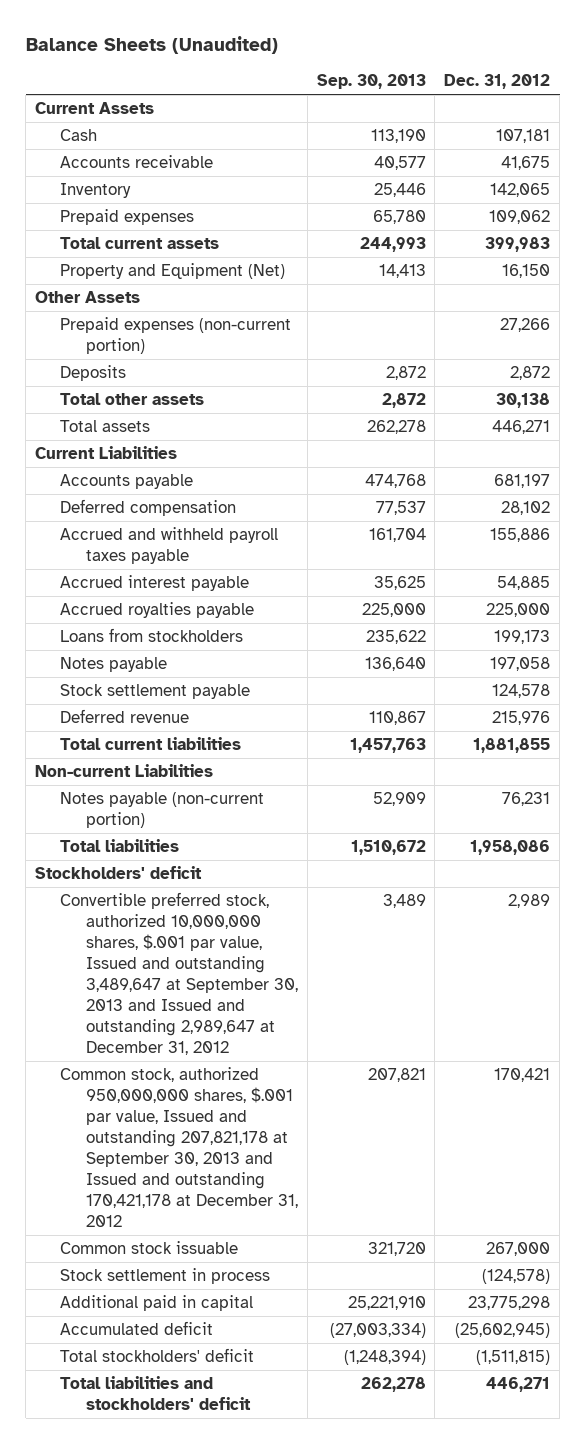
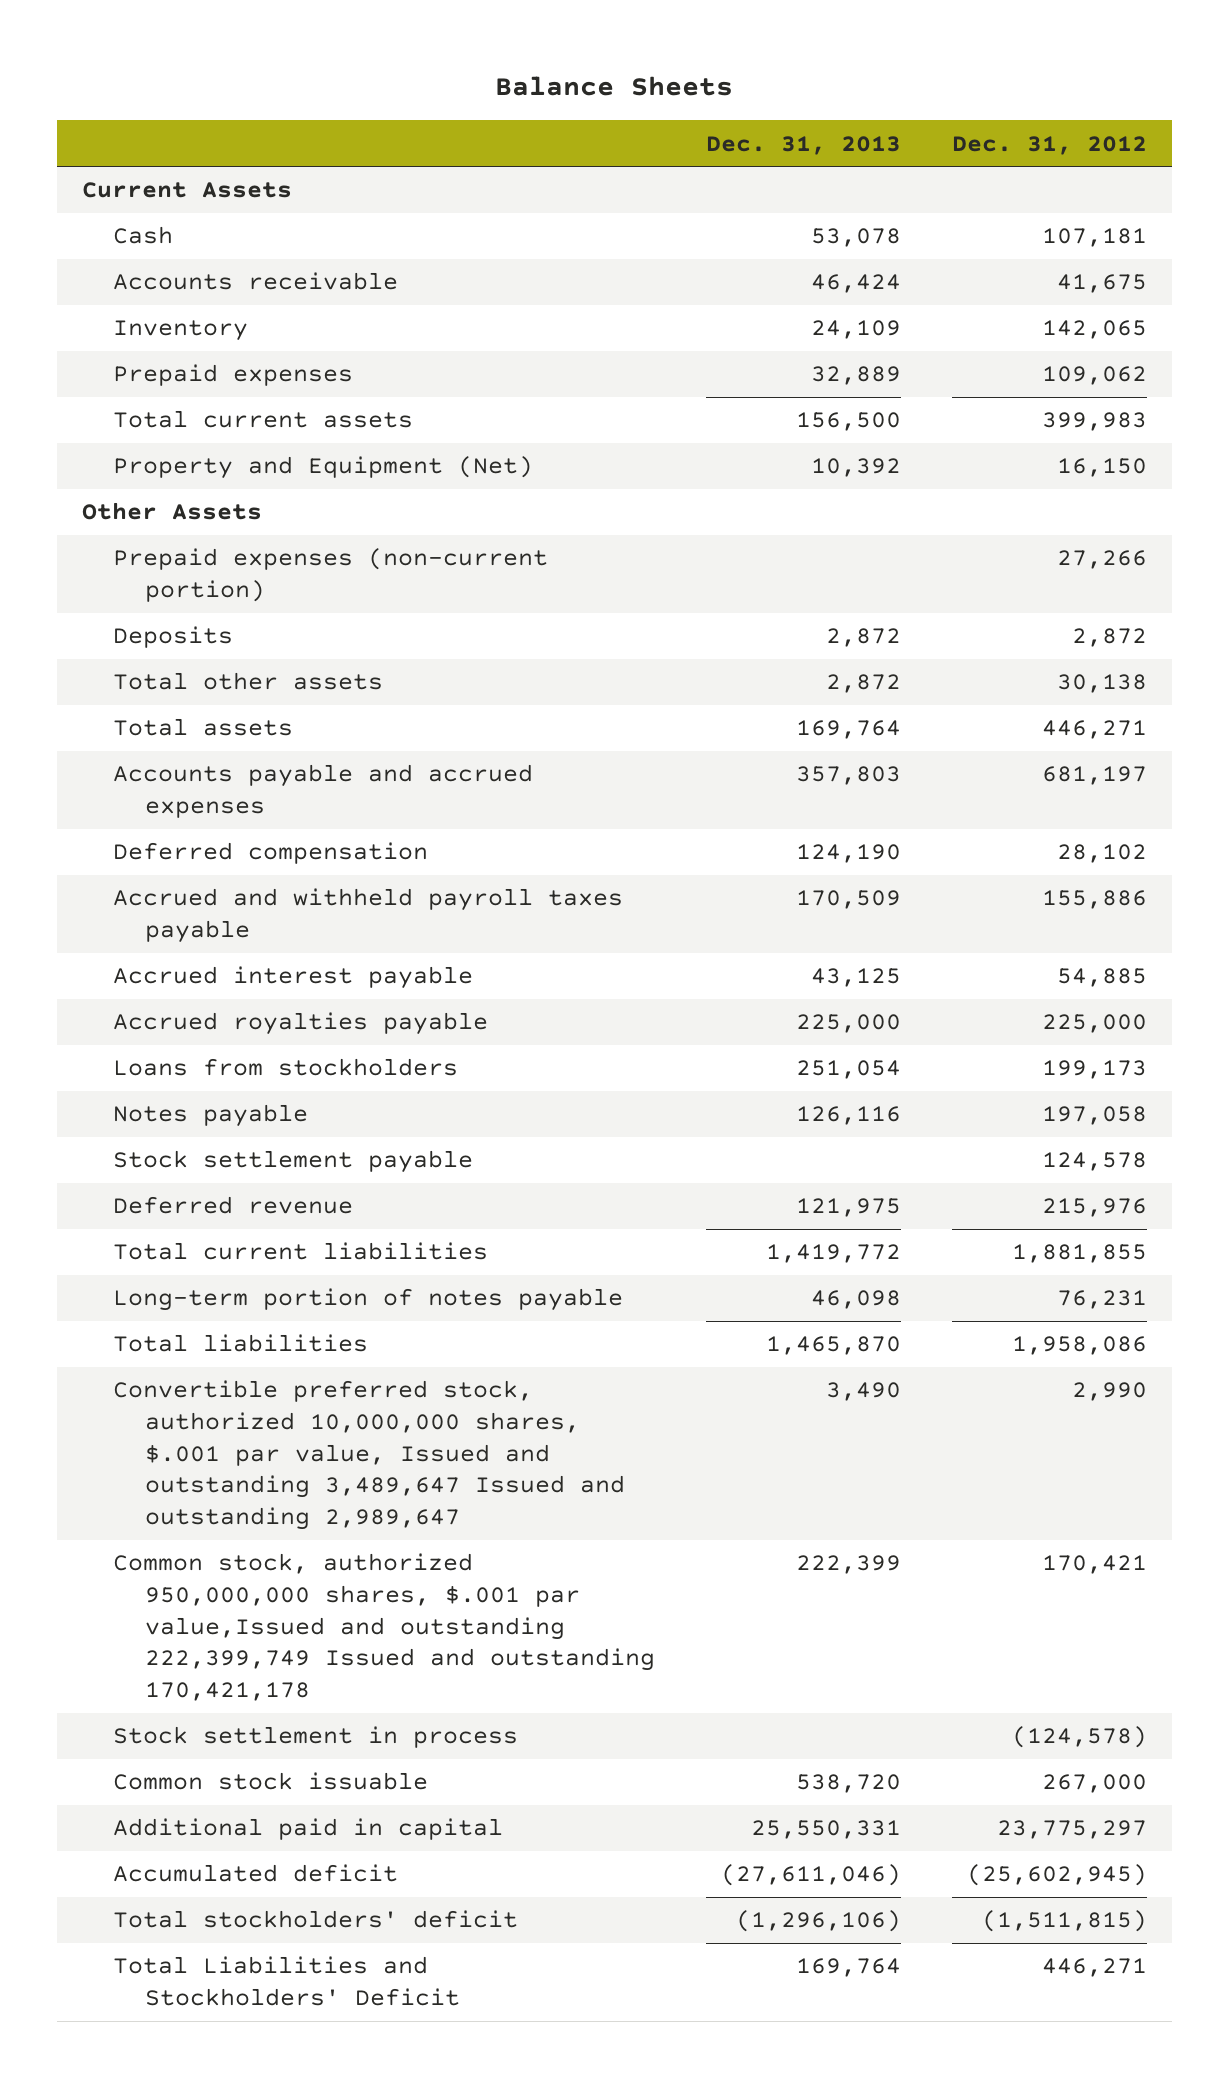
[25,36,278,55] Balance Sheets (Unaudited) -> [495,76,734,97] Balance Sheets
[316,74,426,90] Sep. 30, 2013 -> none
none -> [705,135,901,155] Dec. 31, 2013
[35,445,178,459] Current Liabilities -> none
[60,473,194,489] Accounts payable -> [113,764,534,819] Accounts payable and accrued expenses
[35,763,214,777] Non-current Liabilities -> none
[60,791,265,829] Notes payable (non-current portion) -> [113,1288,624,1312] Long-term portion of notes payable
[35,865,203,879] Stockholders' deficit -> none
[60,891,298,1056] Convertible preferred stock, authorized 10,000,000 shares, $.001 par value, Issued and outstanding 3,489,647 at September 30, 2013 and Issued and outstanding 2,989,647 at December 31, 2012 -> [113,1380,625,1531] Convertible preferred stock, authorized 10,000,000 shares, $.001 par value, Issued and outstanding 3,489,647 Issued and outstanding 2,989,647
[508,893,551,908] 2,989 -> [1071,1382,1147,1402] 2,990
[60,1066,298,1228] Common stock, authorized 950,000,000 shares, $.001 par value, Issued and outstanding 207,821,178 at September 30, 2013 and Issued and outstanding 170,421,178 at December 31, 2012 -> [113,1553,655,1702] Common stock, authorized 950,000,000 shares, $.001 par value,Issued and outstanding 222,399,749 Issued and outstanding 170,421,178
[60,1240,239,1254] Common stock issuable -> [113,1772,429,1791] Common stock issuable
[468,1295,551,1310] 23,775,298 -> [996,1820,1147,1840] 23,775,297
[60,1375,251,1411] Total liabilities and stockholders' deficit -> [113,1956,460,2007] Total Liabilities and Stockholders' Deficit

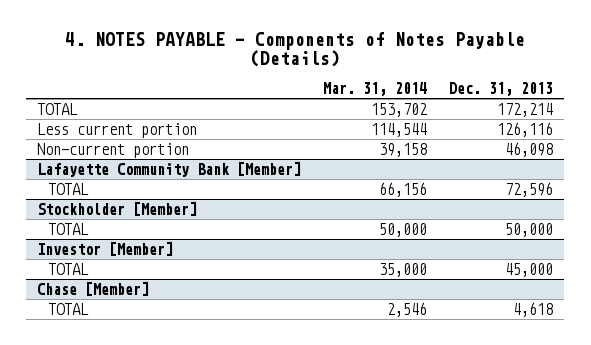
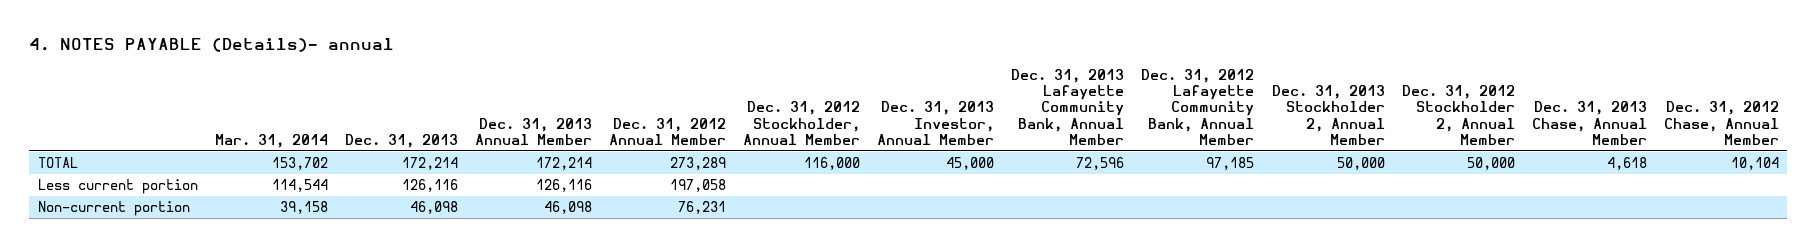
[65,31,526,68] 4. NOTES PAYABLE - Components of Notes Payable (Details) -> [29,38,395,53] 4. NOTES PAYABLE (Details)- annual
none -> [474,117,592,146] Dec. 31, 2013 Annual Member
none -> [609,117,727,146] Dec. 31, 2012 Annual Member
none -> [743,101,861,146] Dec. 31, 2012 Stockholder, Annual Member
none -> [877,101,995,146] Dec. 31, 2013 Investor, Annual Member
none -> [1011,68,1125,146] Dec. 31, 2013 Lafayette Community Bank, Annual Member
none -> [1141,68,1255,146] Dec. 31, 2012 Lafayette Community Bank, Annual Member
none -> [1271,85,1385,146] Dec. 31, 2013 Stockholder 2, Annual Member
none -> [1401,85,1515,146] Dec. 31, 2012 Stockholder 2, Annual Member
none -> [1531,101,1647,146] Dec. 31, 2013 Chase, Annual Member
none -> [1663,101,1779,146] Dec. 31, 2012 Chase, Annual Member
[37,160,302,177] Lafayette Community Bank [Member] -> none
[47,182,89,195] TOTAL -> none
[37,200,198,216] Stockholder [Member] -> none
[47,222,89,235] TOTAL -> none
[37,240,174,256] Investor [Member] -> none
[47,262,89,275] TOTAL -> none
[37,280,150,296] Chase [Member] -> none
[47,302,89,315] TOTAL -> none

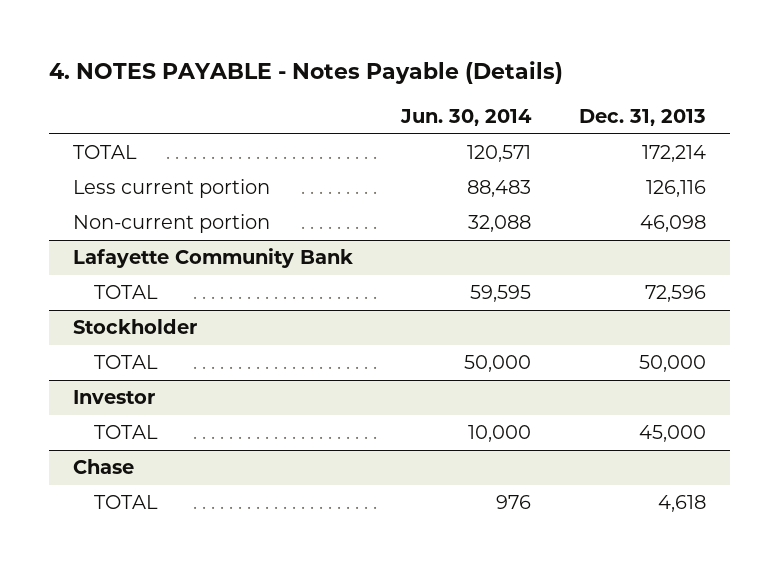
[29,38,395,53] 4. NOTES PAYABLE (Details)- annual -> [49,61,564,85] 4. NOTES PAYABLE - Notes Payable (Details)
[214,134,328,149] Mar. 31, 2014 -> none
[474,117,592,146] Dec. 31, 2013 Annual Member -> none
[609,117,727,146] Dec. 31, 2012 Annual Member -> none
[743,101,861,146] Dec. 31, 2012 Stockholder, Annual Member -> none
[877,101,995,146] Dec. 31, 2013 Investor, Annual Member -> none
[1011,68,1125,146] Dec. 31, 2013 Lafayette Community Bank, Annual Member -> none
[1141,68,1255,146] Dec. 31, 2012 Lafayette Community Bank, Annual Member -> none
[1271,85,1385,146] Dec. 31, 2013 Stockholder 2, Annual Member -> none
[1401,85,1515,146] Dec. 31, 2012 Stockholder 2, Annual Member -> none
[1531,101,1647,146] Dec. 31, 2013 Chase, Annual Member -> none
[1663,101,1779,146] Dec. 31, 2012 Chase, Annual Member -> none
none -> [400,108,533,126] Jun. 30, 2014
none -> [73,248,354,269] Lafayette Community Bank
none -> [93,285,158,300] TOTAL
none -> [73,319,198,335] Stockholder
none -> [93,355,158,370] TOTAL
none -> [73,390,156,405] Investor
none -> [93,425,158,440] TOTAL
none -> [73,459,135,475] Chase
none -> [93,495,158,510] TOTAL

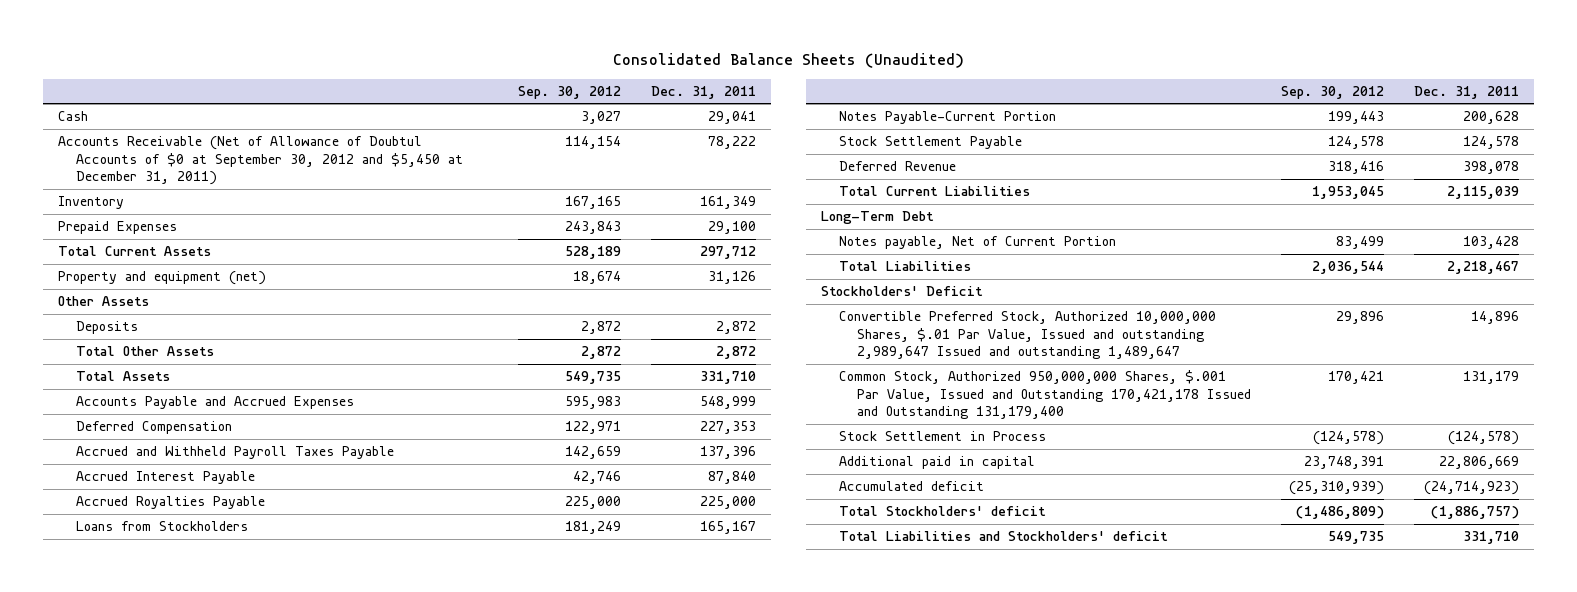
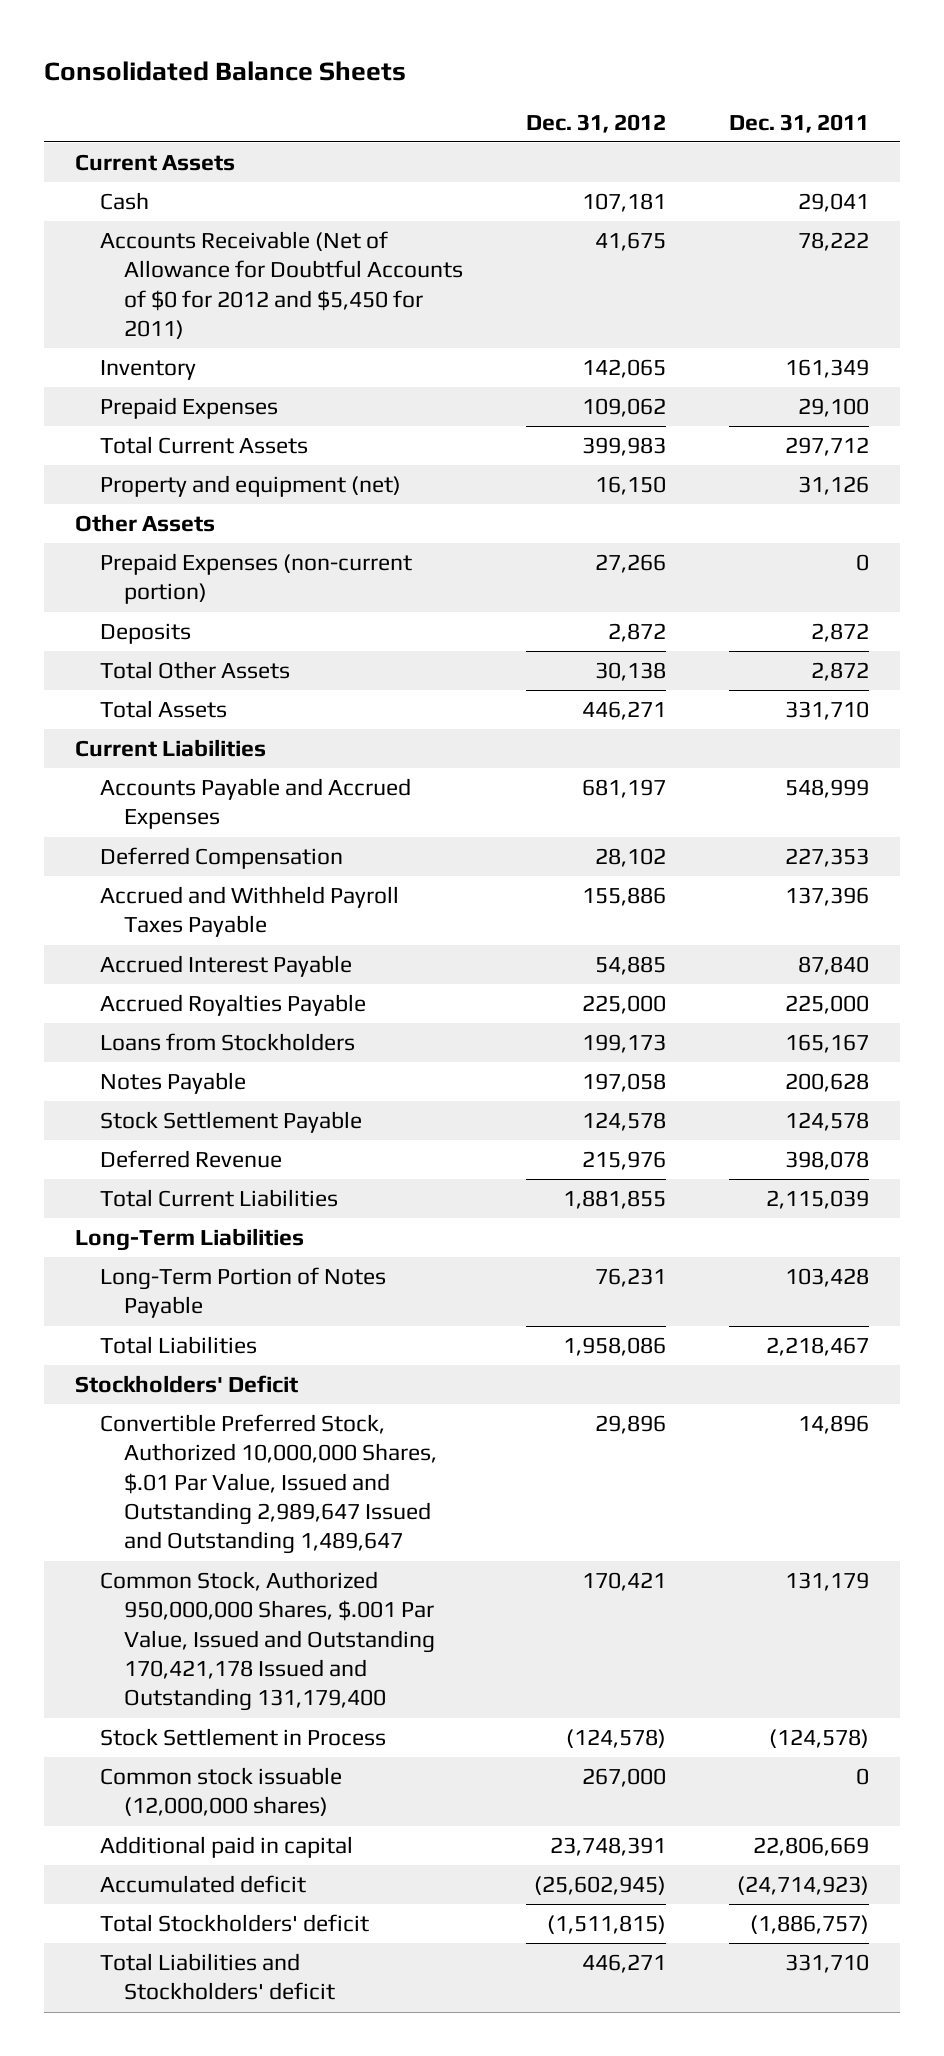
[612,52,964,68] Consolidated Balance Sheets (Unaudited) -> [43,60,406,81] Consolidated Balance Sheets
[517,85,621,99] Sep. 30, 2012 -> none
none -> [526,113,667,133] Dec. 31, 2012
none -> [75,154,236,172] Current Assets
[58,136,463,186] Accounts Receivable (Net of Allowance of Doubtul Accounts of $0 at September 30, 2012 and $5,450 at December 31, 2011) -> [99,231,464,340] Accounts Receivable (Net of Allowance for Doubtful Accounts of $0 for 2012 and $5,450 for 2011)
none -> [99,553,412,605] Prepaid Expenses (non-current portion)
none -> [75,739,267,758] Current Liabilities
[839,111,1057,125] Notes Payable-Current Portion -> [99,1072,246,1095] Notes Payable
[821,211,935,225] Long-Term Debt -> [75,1228,305,1252] Long-Term Liabilities
[839,236,1117,250] Notes payable, Net of Current Portion -> [99,1267,386,1319] Long-Term Portion of Notes Payable
[839,311,1217,360] Convertible Preferred Stock, Authorized 10,000,000 Shares, $.01 Par Value, Issued and outstanding 2,989,647 Issued and outstanding 1,489,647 -> [99,1414,438,1555] Convertible Preferred Stock, Authorized 10,000,000 Shares, $.01 Par Value, Issued and Outstanding 2,989,647 Issued and Outstanding 1,489,647
none -> [99,1767,342,1817] Common stock issuable (12,000,000 shares)

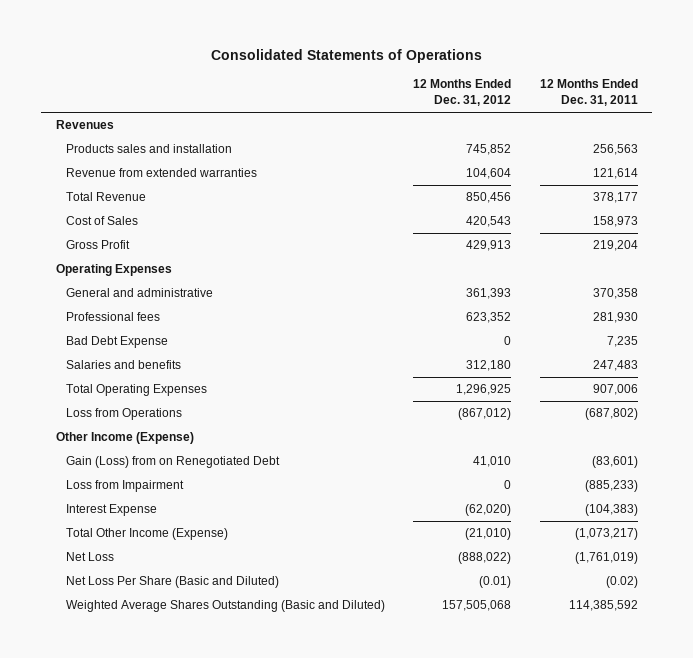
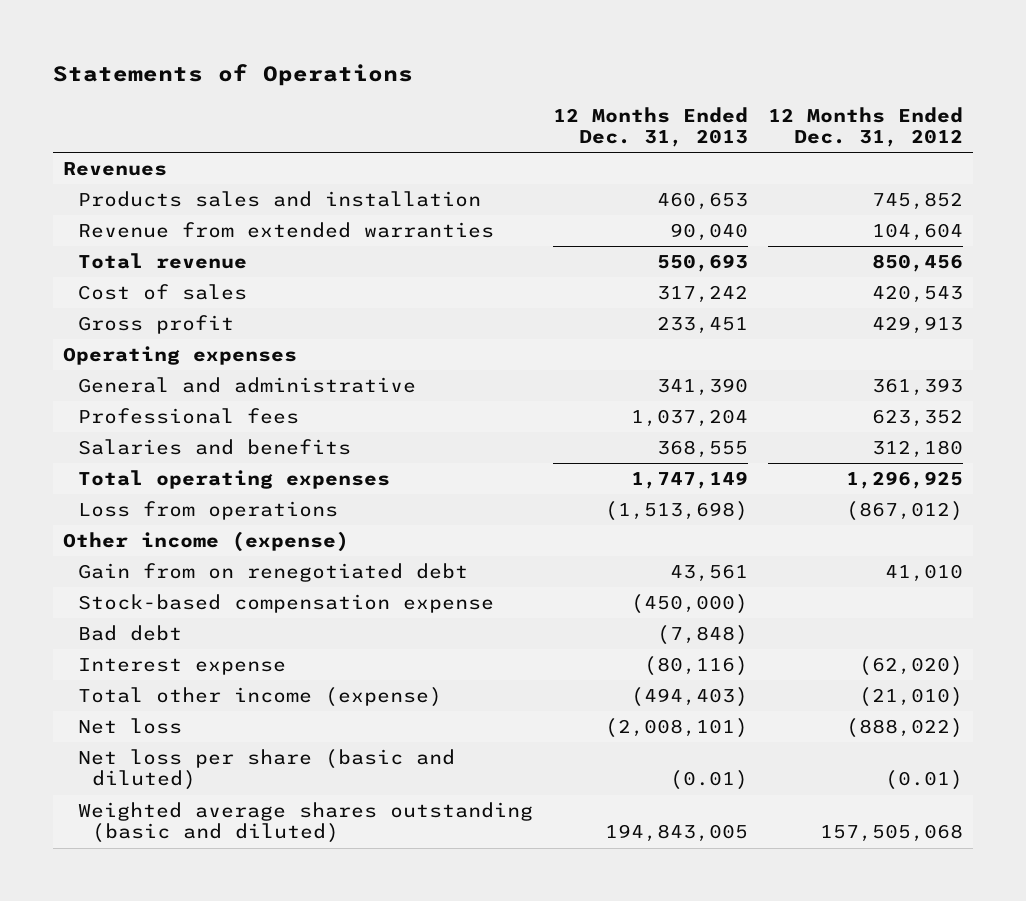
[210,49,482,64] Consolidated Statements of Operations -> [52,64,413,87] Statements of Operations
[539,79,638,107] 12 Months Ended Dec. 31, 2011 -> none
none -> [552,106,748,148] 12 Months Ended Dec. 31, 2013
[65,192,146,202] Total Revenue -> [77,253,247,270] Total revenue
[65,216,138,226] Cost of Sales -> [77,284,247,301] Cost of sales
[65,240,130,250] Gross Profit -> [77,315,234,335] Gross profit
[55,264,172,277] Operating Expenses -> [62,346,297,366] Operating expenses
[65,336,168,349] Bad Debt Expense -> none
[65,480,184,493] Loss from Impairment -> none
[65,384,207,397] Total Operating Expenses -> [77,470,390,490] Total operating expenses
[65,408,182,421] Loss from Operations -> [77,501,338,521] Loss from operations
[55,432,194,445] Other Income (Expense) -> [62,531,349,553] Other income (expense)
[65,456,280,469] Gain (Loss) from on Renegotiated Debt -> [77,563,468,583] Gain from on renegotiated debt
none -> [77,594,494,614] Stock-based compensation expense
none -> [77,625,182,642] Bad debt
[65,504,157,517] Interest Expense -> [77,658,286,676] Interest expense
[65,528,228,541] Total Other Income (Expense) -> [77,687,442,708] Total other income (expense)
[65,552,114,562] Net Loss -> [77,718,182,735] Net loss
[65,576,279,589] Net Loss Per Share (Basic and Diluted) -> [77,749,455,791] Net loss per share (basic and diluted)
[65,600,385,613] Weighted Average Shares Outstanding (Basic and Diluted) -> [77,802,533,844] Weighted average shares outstanding (basic and diluted)

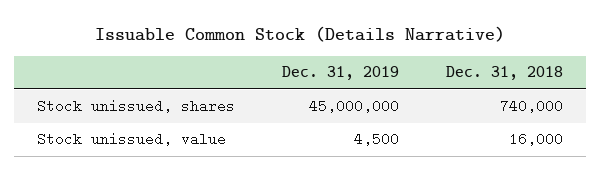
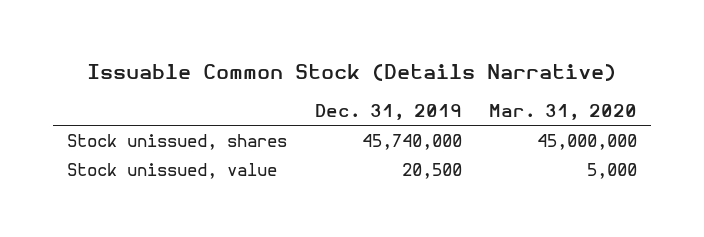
[445,66,563,81] Dec. 31, 2018 -> none
none -> [489,103,638,120] Mar. 31, 2020
[309,99,400,114] 45,000,000 -> [361,133,462,150] 45,740,000
[354,132,400,147] 4,500 -> [401,162,462,179] 20,500

